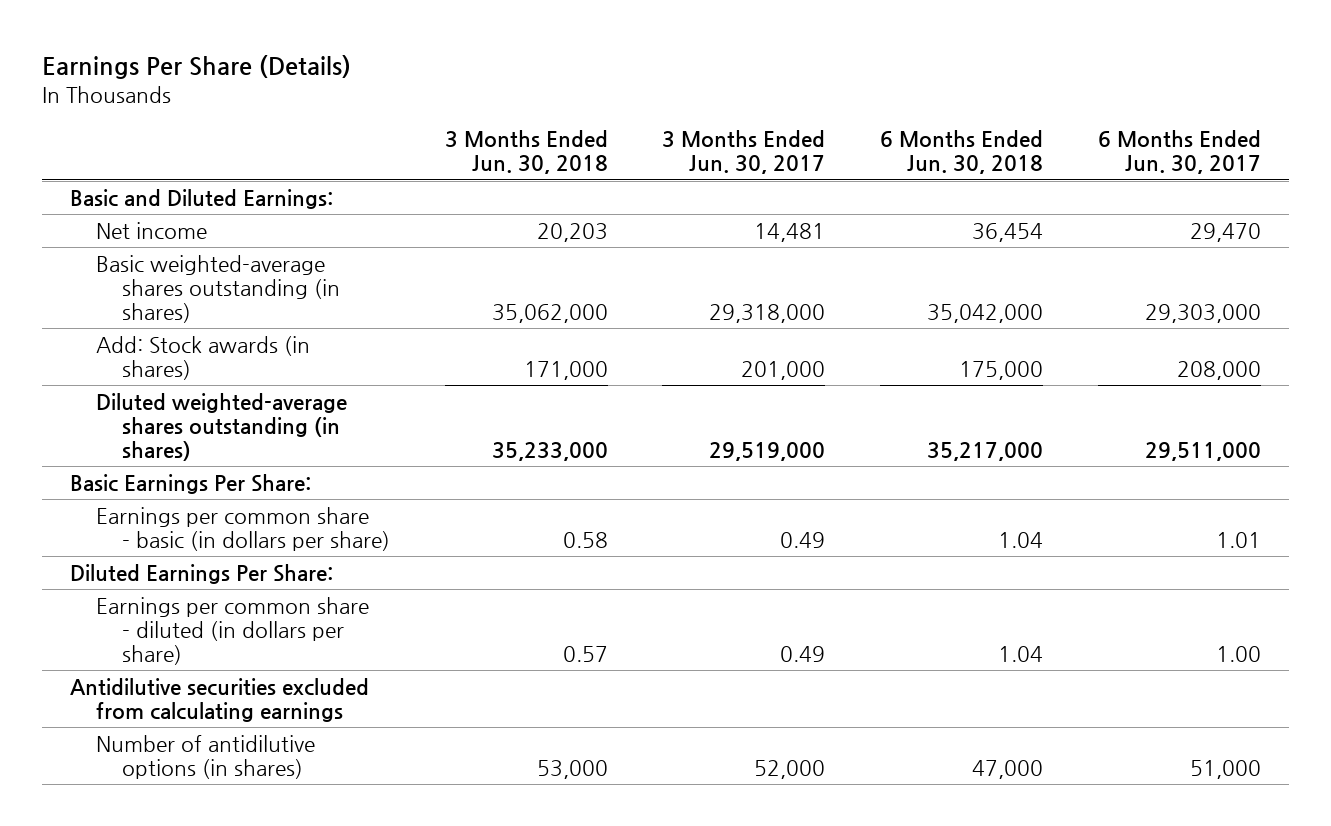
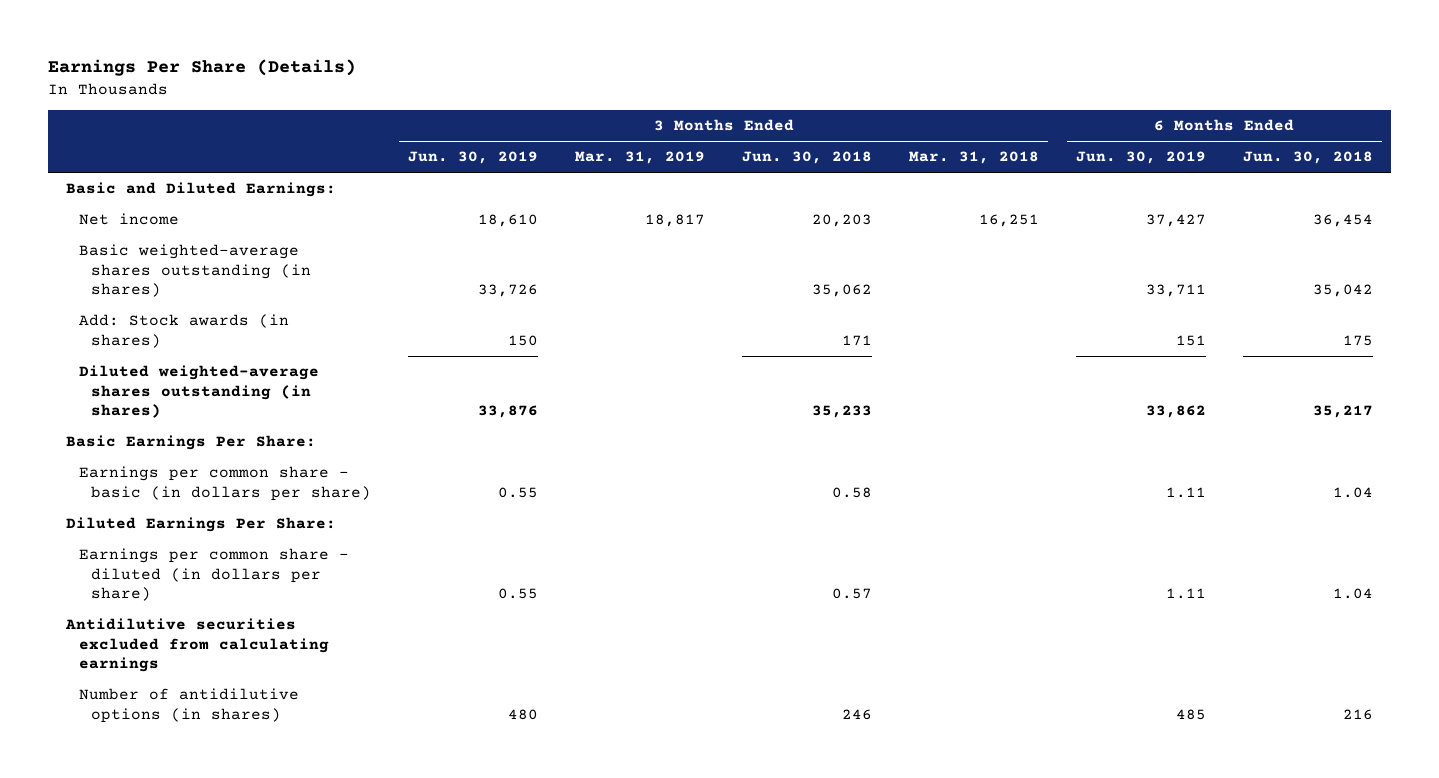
[662,130,826,175] 3 Months Ended Jun. 30, 2017 -> none
[1098,130,1262,175] 6 Months Ended Jun. 30, 2017 -> none
none -> [408,151,539,165] Jun. 30, 2019
none -> [575,151,706,165] Mar. 31, 2019
none -> [909,151,1040,165] Mar. 31, 2018
none -> [1075,151,1206,165] Jun. 30, 2019
[491,303,608,323] 35,062,000 -> [812,284,873,298] 35,062
[927,303,1044,323] 35,042,000 -> [1312,284,1373,298] 35,042
[523,360,608,380] 171,000 -> [842,334,873,346] 171
[959,360,1044,380] 175,000 -> [1342,334,1373,346] 175
[491,441,608,461] 35,233,000 -> [812,405,873,419] 35,233
[927,441,1044,461] 35,217,000 -> [1312,405,1373,419] 35,217
[536,759,608,779] 53,000 -> [842,708,873,720] 246
[972,759,1044,779] 47,000 -> [1342,708,1373,720] 216

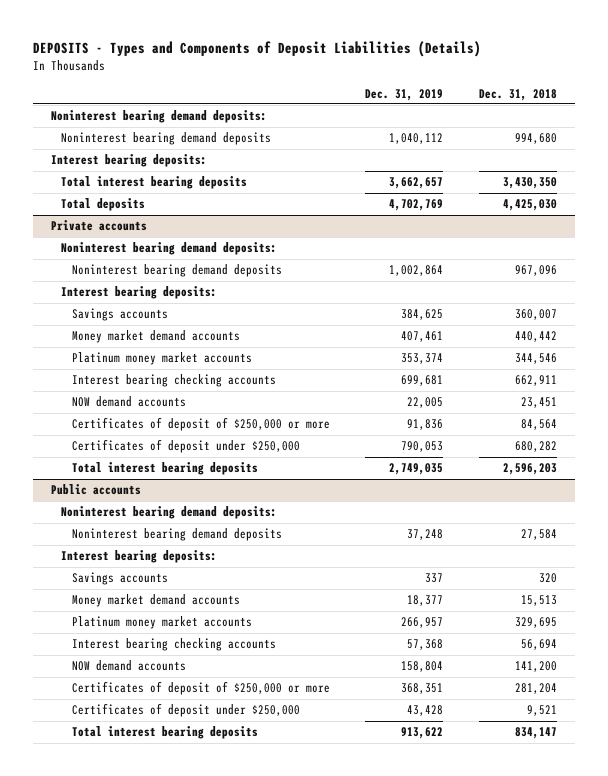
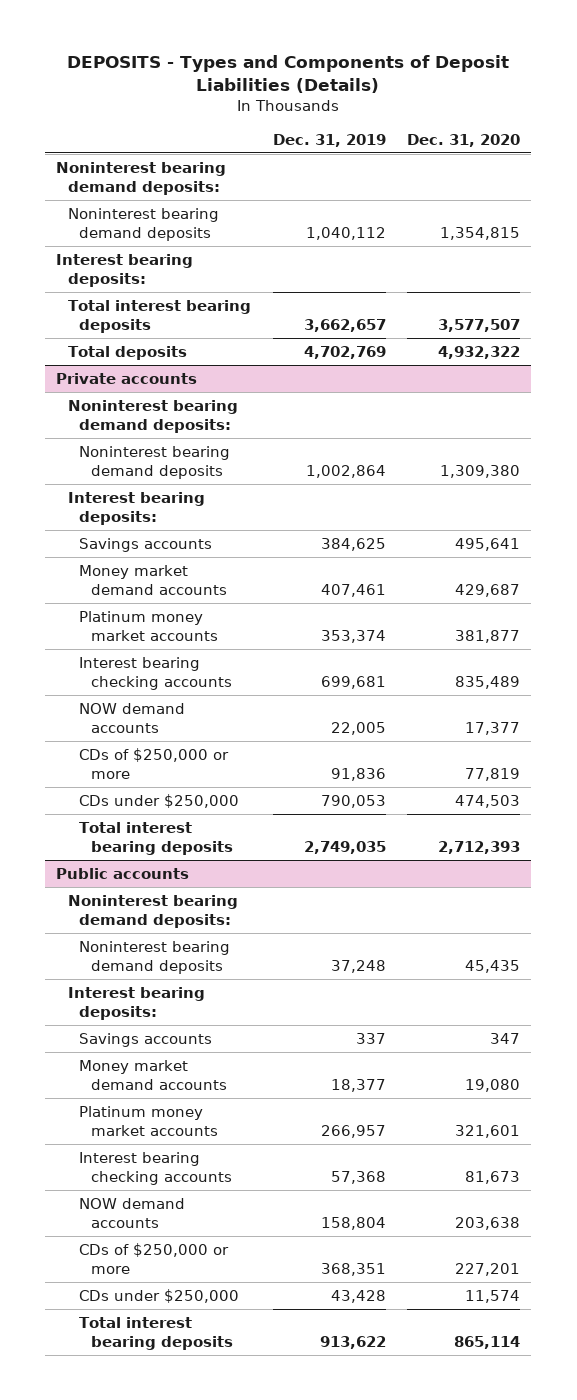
[478,88,557,101] Dec. 31, 2018 -> none
none -> [407,133,521,147] Dec. 31, 2020
[71,417,330,432] Certificates of deposit of $250,000 or more -> [79,747,230,779] CDs of $250,000 or more
[71,439,300,454] Certificates of deposit under $250,000 -> [79,793,240,808] CDs under $250,000
[71,681,330,696] Certificates of deposit of $250,000 or more -> [79,1242,230,1274] CDs of $250,000 or more
[71,703,300,718] Certificates of deposit under $250,000 -> [79,1288,240,1303] CDs under $250,000

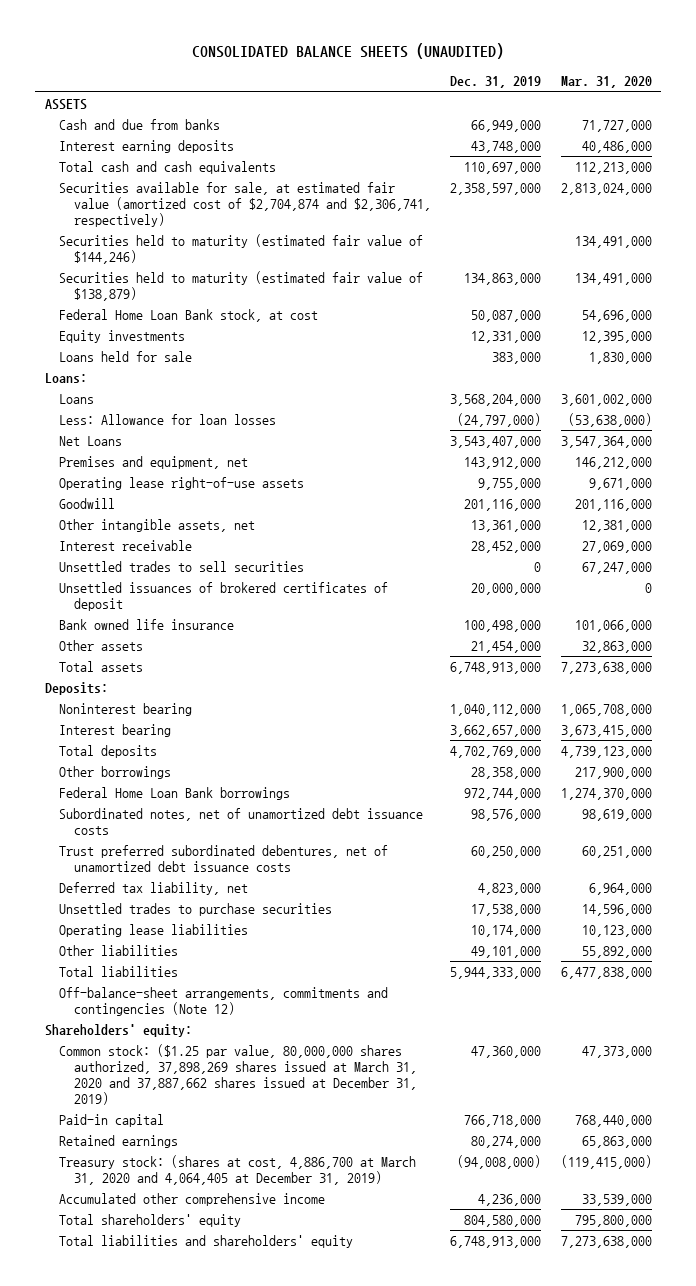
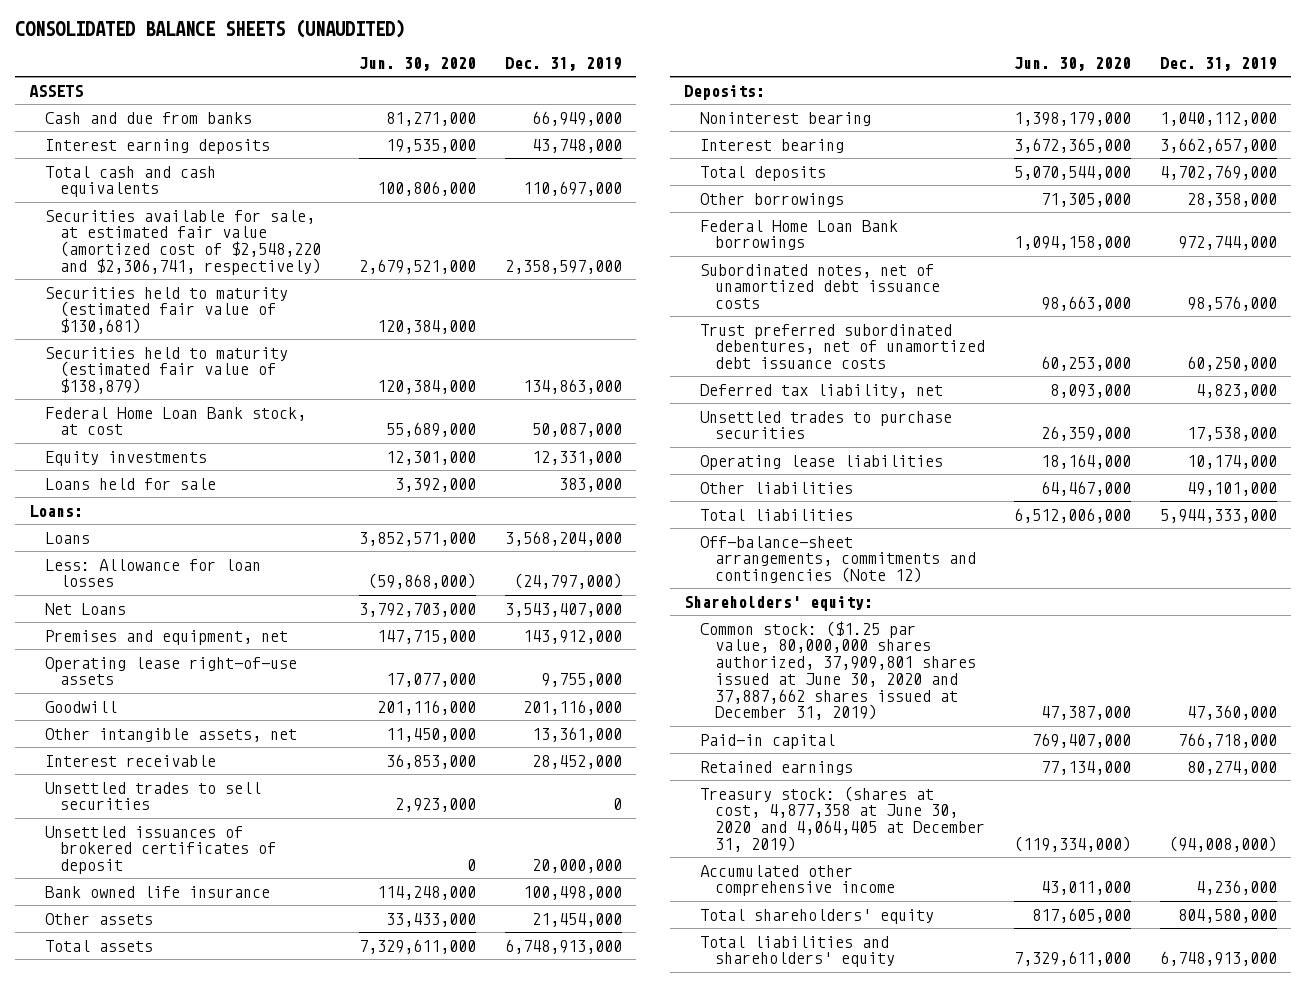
[560,76,652,89] Mar. 31, 2020 -> none
none -> [359,57,477,72] Jun. 30, 2020
[59,182,431,228] Securities available for sale, at estimated fair value (amortized cost of $2,704,874 and $2,306,741, respectively) -> [44,209,322,275] Securities available for sale, at estimated fair value (amortized cost of $2,548,220 and $2,306,741, respectively)
[59,234,424,265] Securities held to maturity (estimated fair value of $144,246) -> [44,286,288,335] Securities held to maturity (estimated fair value of $130,681)
[59,1044,417,1106] Common stock: ($1.25 par value, 80,000,000 shares authorized, 37,898,269 shares issued at March 31, 2020 and 37,887,662 shares issued at December 31, 2019) -> [699,620,977,721] Common stock: ($1.25 par value, 80,000,000 shares authorized, 37,909,801 shares issued at June 30, 2020 and 37,887,662 shares issued at December 31, 2019)
[59,1155,417,1186] Treasury stock: (shares at cost, 4,886,700 at March 31, 2020 and 4,064,405 at December 31, 2019) -> [699,785,986,852] Treasury stock: (shares at cost, 4,877,358 at June 30, 2020 and 4,064,405 at December 31, 2019)

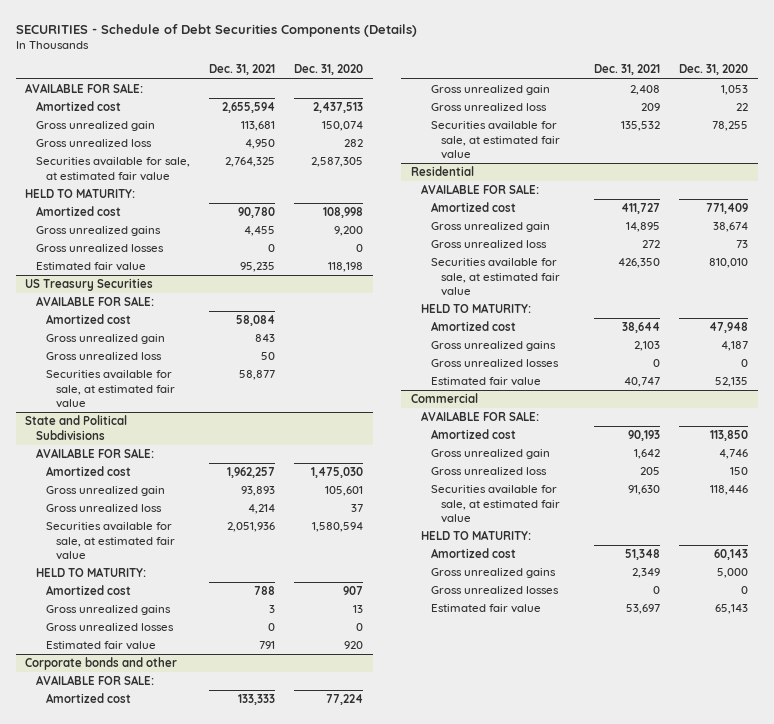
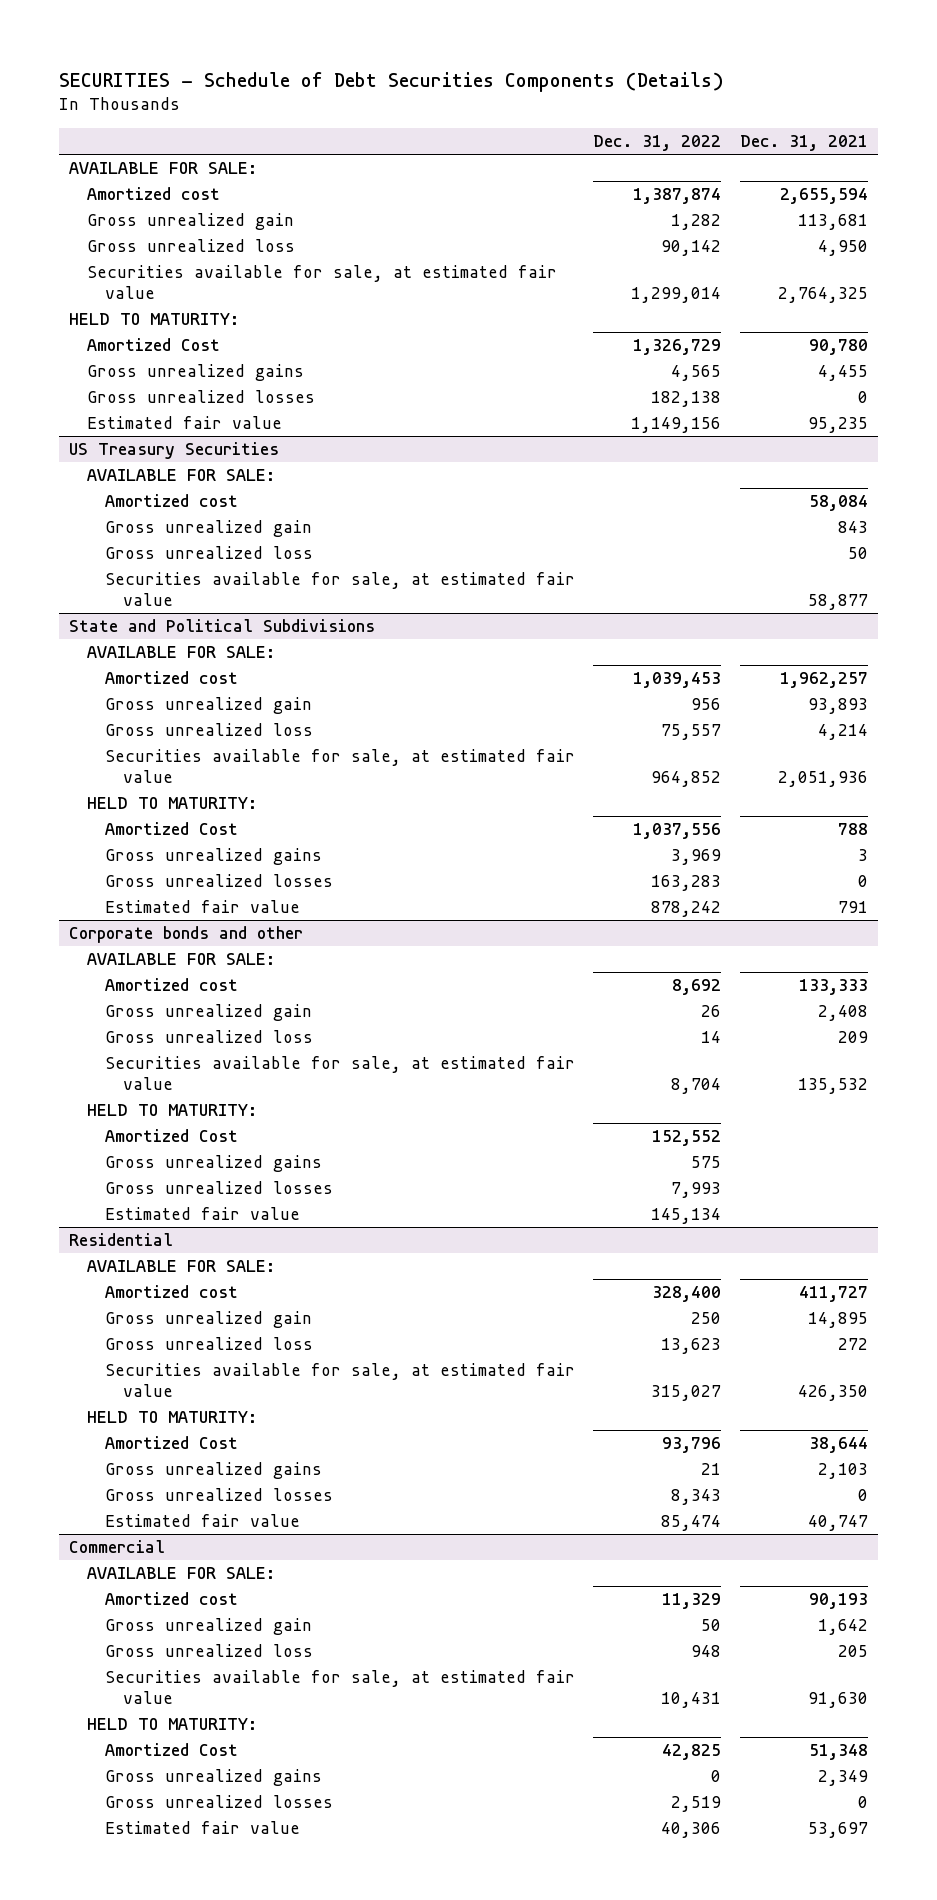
[294,64,364,76] Dec. 31, 2020 -> none
none -> [593,134,722,151] Dec. 31, 2022
[35,206,121,217] Amortized cost -> [86,338,220,352] Amortized Cost
[45,585,131,596] Amortized cost -> [104,822,238,836] Amortized Cost
none -> [86,1104,257,1117] HELD TO MATURITY:
none -> [104,1129,238,1143] Amortized Cost
none -> [104,1155,322,1173] Gross unrealized gains
none -> [104,1181,333,1195] Gross unrealized losses
none -> [104,1207,300,1221] Estimated fair value
[431,321,517,332] Amortized cost -> [104,1436,238,1450] Amortized Cost
[431,548,517,559] Amortized cost -> [104,1743,238,1757] Amortized Cost

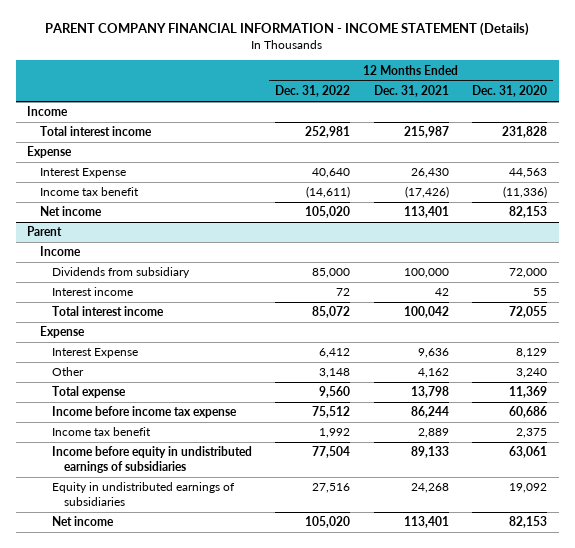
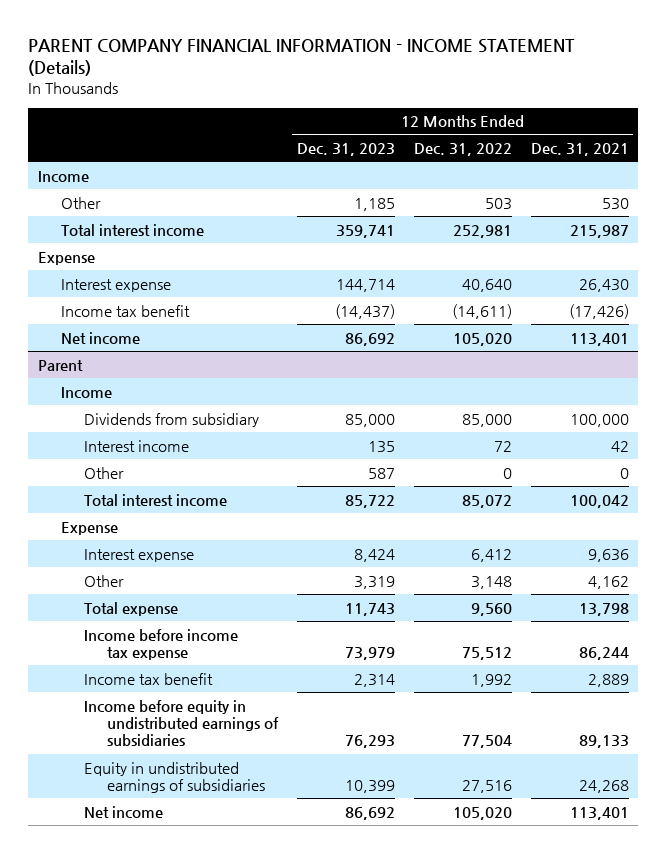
[472,85,548,98] Dec. 31, 2020 -> none
none -> [297,143,396,157] Dec. 31, 2023
none -> [60,196,101,209] Other
[39,168,126,179] Interest Expense -> [60,278,171,292] Interest expense
none -> [84,466,125,479] Other
[51,348,138,359] Interest Expense -> [84,548,195,562] Interest expense

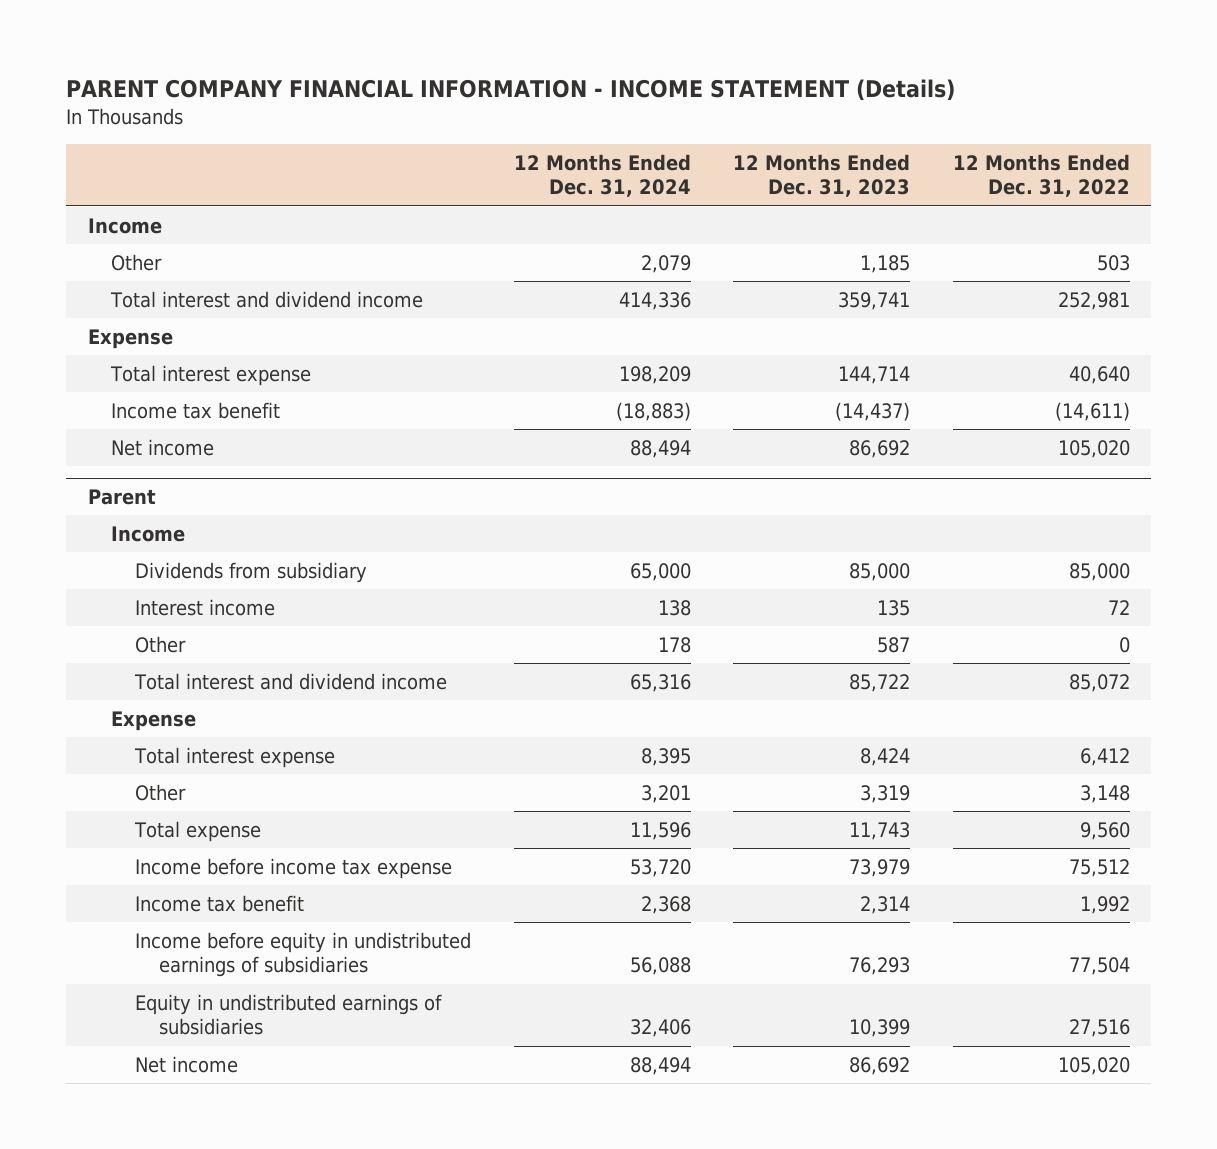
[530,143,629,157] Dec. 31, 2021 -> none
none -> [513,153,691,198] 12 Months Ended Dec. 31, 2024
[60,223,204,236] Total interest income -> [110,290,424,308] Total interest and dividend income
[60,278,171,292] Interest expense -> [110,364,312,386] Total interest expense
[84,493,228,506] Total interest income -> [134,672,448,690] Total interest and dividend income
[84,548,195,562] Interest expense -> [134,746,336,768] Total interest expense

